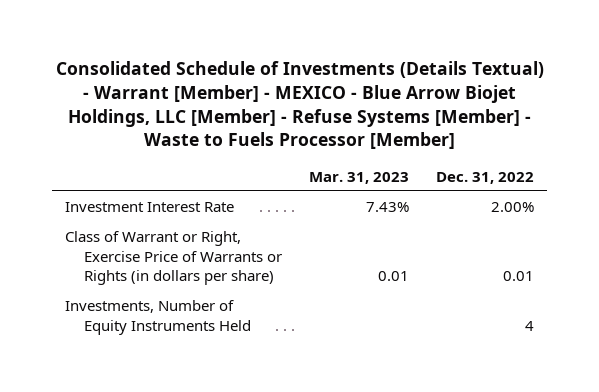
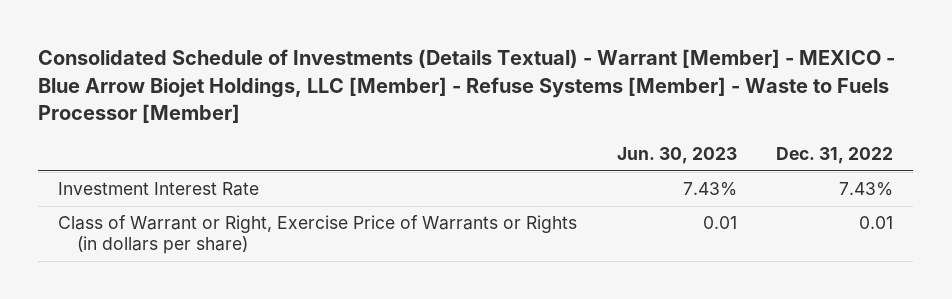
[308,171,409,184] Mar. 31, 2023 -> none
none -> [616,147,737,165] Jun. 30, 2023
[490,202,534,213] 2.00% -> [839,182,894,197] 7.43%
[65,300,252,335] Investments, Number of Equity Instruments Held -> none

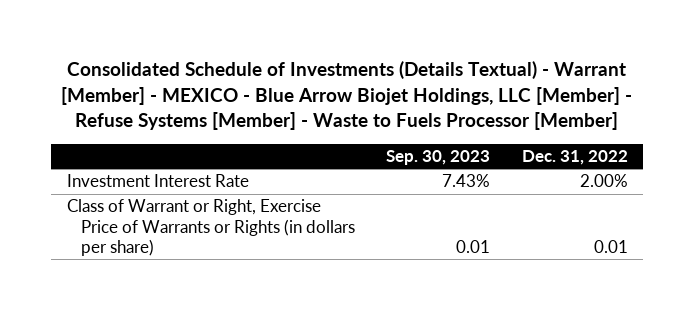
[616,147,737,165] Jun. 30, 2023 -> none
none -> [386,149,491,165] Sep. 30, 2023
[839,182,894,197] 7.43% -> [579,174,628,188] 2.00%

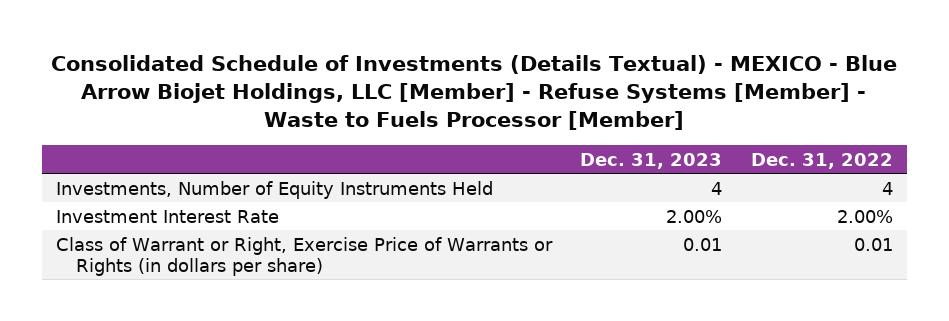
[61,61,633,131] Consolidated Schedule of Investments (Details Textual) - Warrant [Member] - MEXICO - Blue Arrow Biojet Holdings, LLC [Member] - Refuse Systems [Member] - Waste to Fuels Processor [Member] -> [51,54,898,131] Consolidated Schedule of Investments (Details Textual) - MEXICO - Blue Arrow Biojet Holdings, LLC [Member] - Refuse Systems [Member] - Waste to Fuels Processor [Member]
[386,149,491,165] Sep. 30, 2023 -> none
none -> [580,153,723,170] Dec. 31, 2023
none -> [56,180,494,199] Investments, Number of Equity Instruments Held

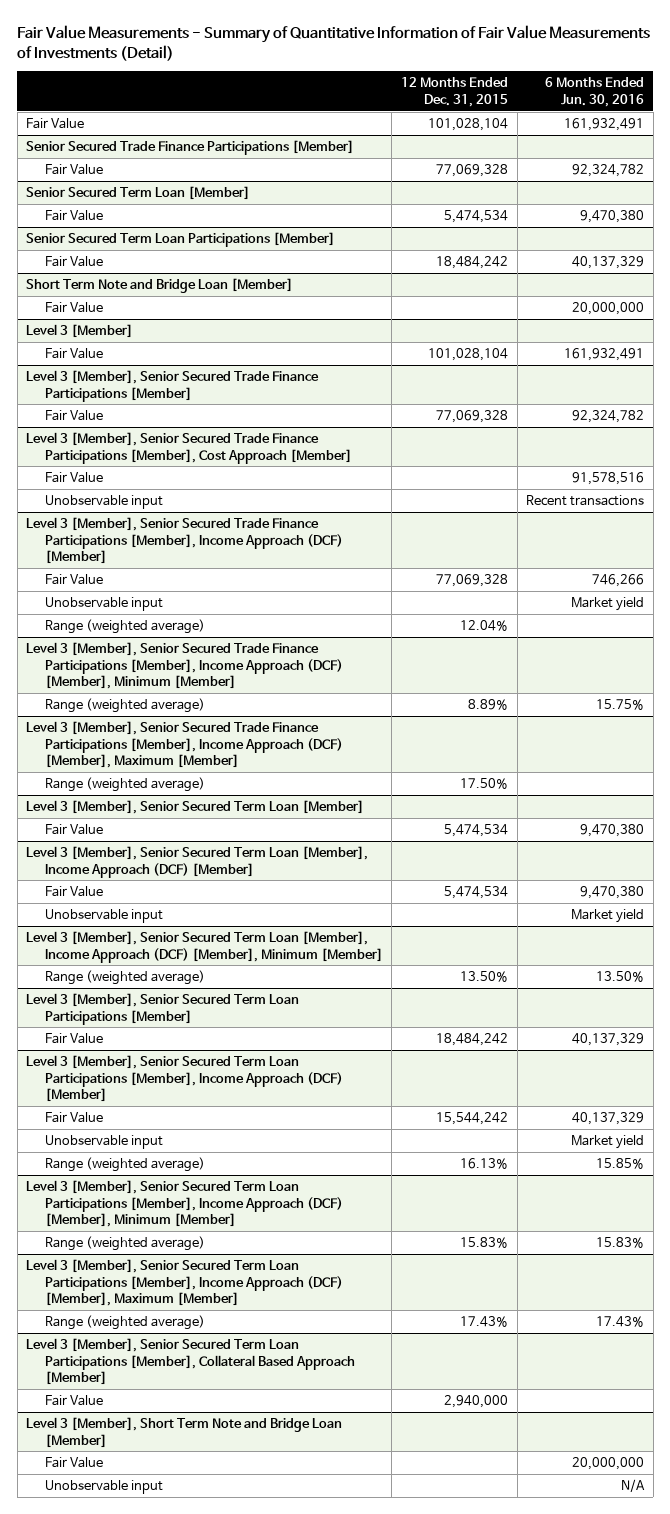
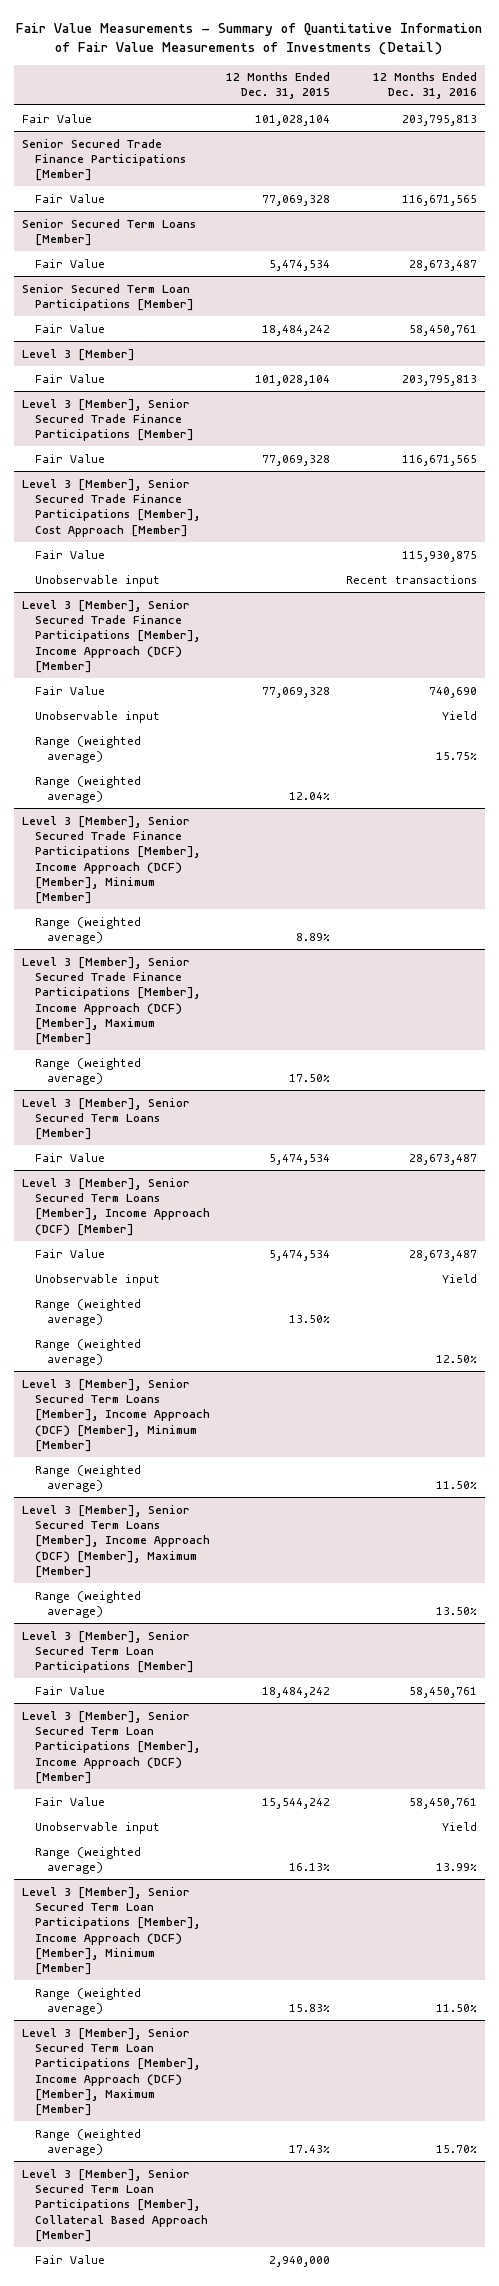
[545,77,645,107] 6 Months Ended Jun. 30, 2016 -> none
none -> [372,72,477,100] 12 Months Ended Dec. 31, 2016
[26,186,251,201] Senior Secured Term Loan [Member] -> [22,218,197,246] Senior Secured Term Loans [Member]
[26,278,294,294] Short Term Note and Bridge Loan [Member] -> none
[44,302,103,314] Fair Value -> none
none -> [34,735,141,763] Range (weighted average)
[26,800,365,815] Level 3 [Member], Senior Secured Term Loan [Member] -> [22,1097,191,1141] Level 3 [Member], Senior Secured Term Loans [Member]
[26,846,369,878] Level 3 [Member], Senior Secured Term Loan [Member], Income Approach (DCF) [Member] -> [22,1177,210,1236] Level 3 [Member], Senior Secured Term Loans [Member], Income Approach (DCF) [Member]
[26,931,383,963] Level 3 [Member], Senior Secured Term Loan [Member], Income Approach (DCF) [Member], Minimum [Member] -> none
none -> [34,1338,141,1366] Range (weighted average)
none -> [22,1378,210,1452] Level 3 [Member], Senior Secured Term Loans [Member], Income Approach (DCF) [Member], Minimum [Member]
none -> [34,1464,141,1492] Range (weighted average)
none -> [22,1504,210,1578] Level 3 [Member], Senior Secured Term Loans [Member], Income Approach (DCF) [Member], Maximum [Member]
none -> [34,1590,141,1618] Range (weighted average)
[26,1417,343,1448] Level 3 [Member], Short Term Note and Bridge Loan [Member] -> none
[44,1457,103,1469] Fair Value -> none
[44,1480,163,1495] Unobservable input -> none

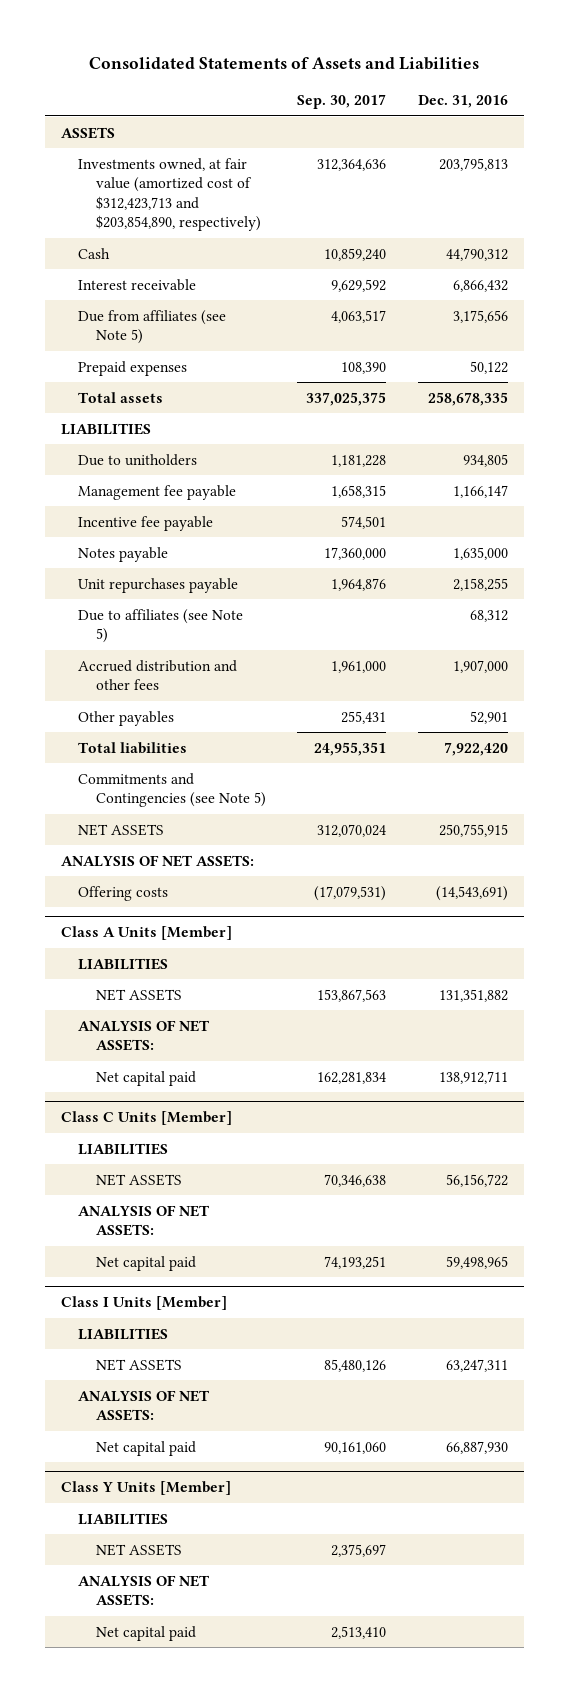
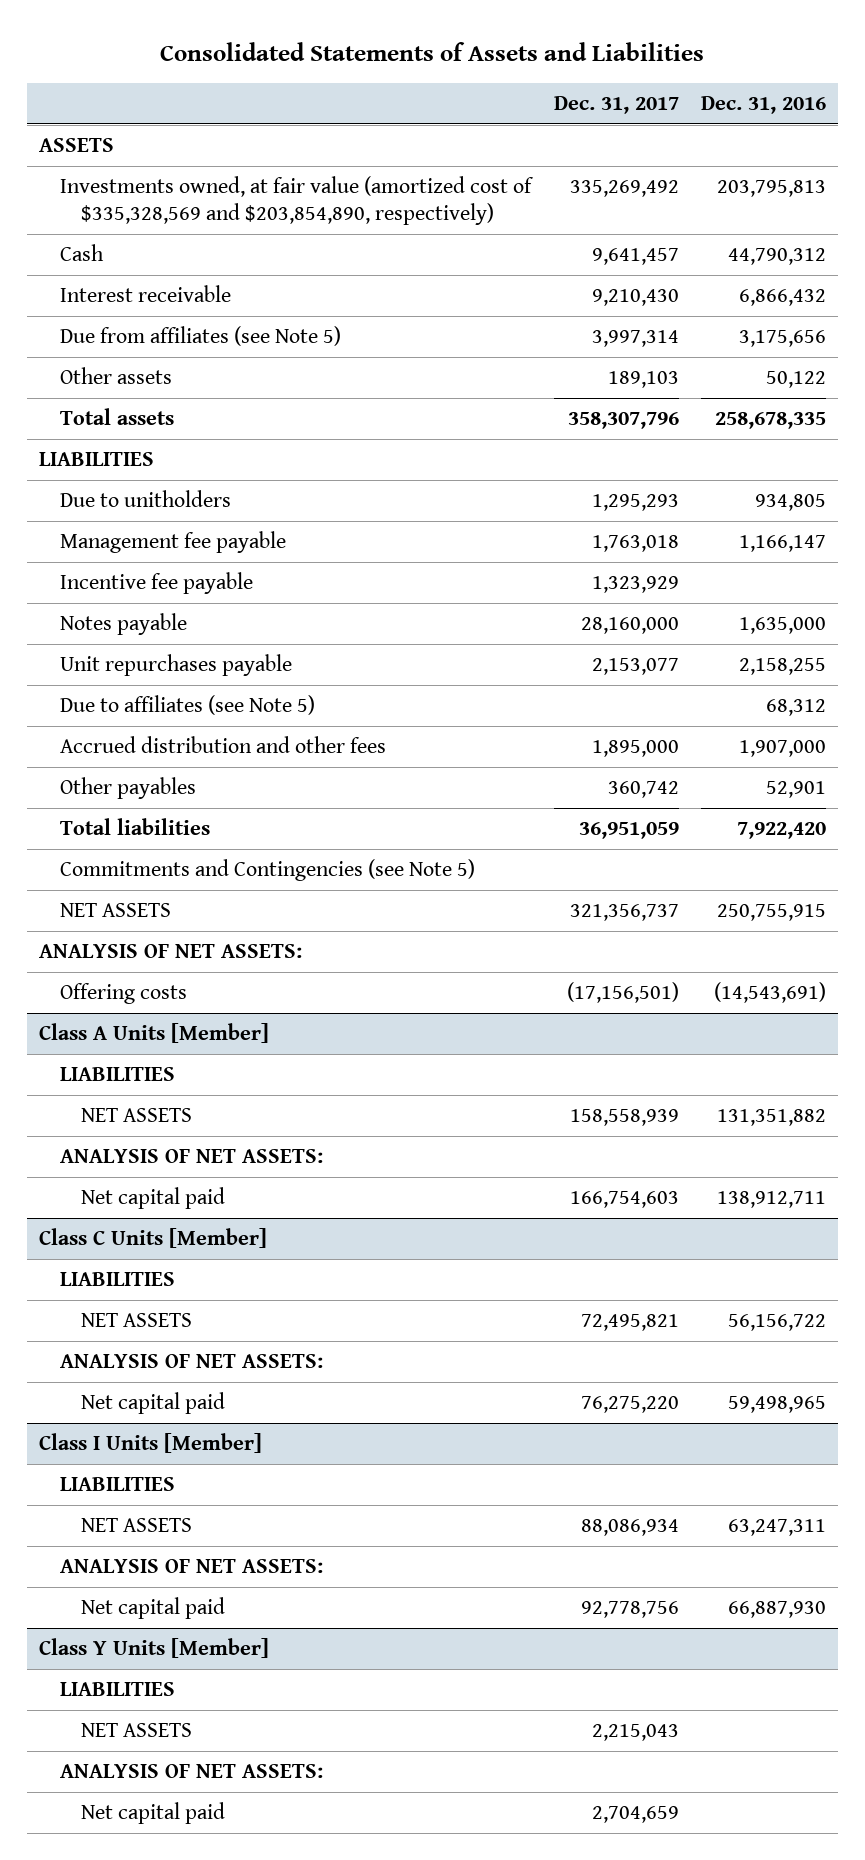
[297,94,387,110] Sep. 30, 2017 -> none
none -> [553,96,679,115] Dec. 31, 2017
[78,157,261,232] Investments owned, at fair value (amortized cost of $312,423,713 and $203,854,890, respectively) -> [60,176,535,226] Investments owned, at fair value (amortized cost of $335,328,569 and $203,854,890, respectively)
[78,360,188,376] Prepaid expenses -> [60,367,173,385] Other assets

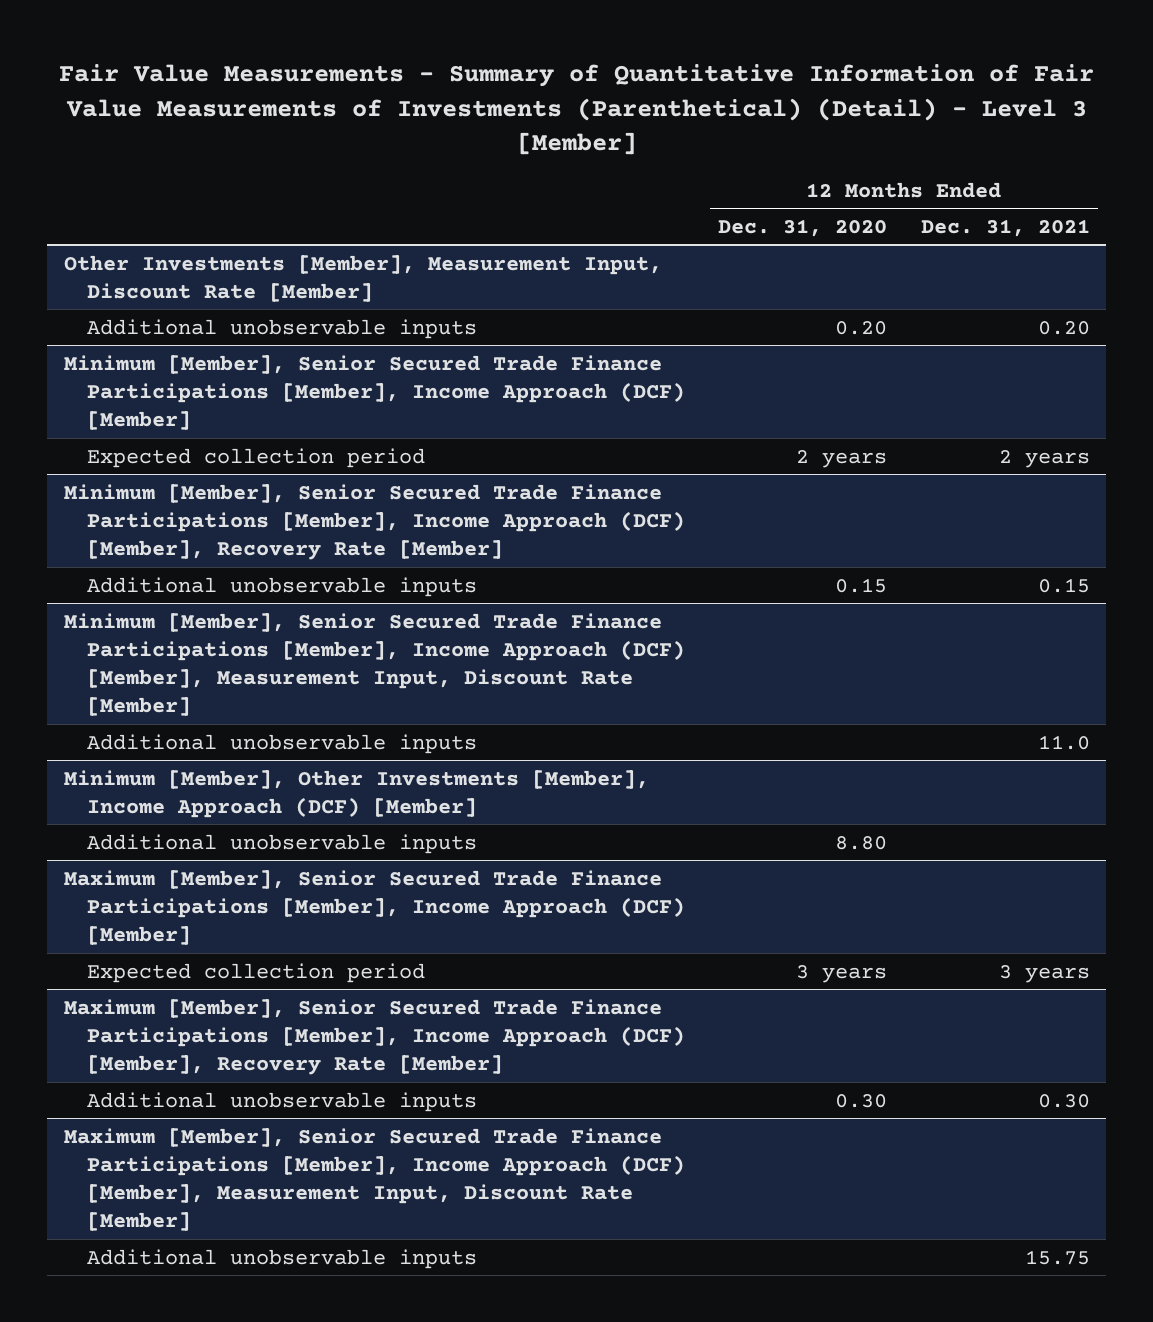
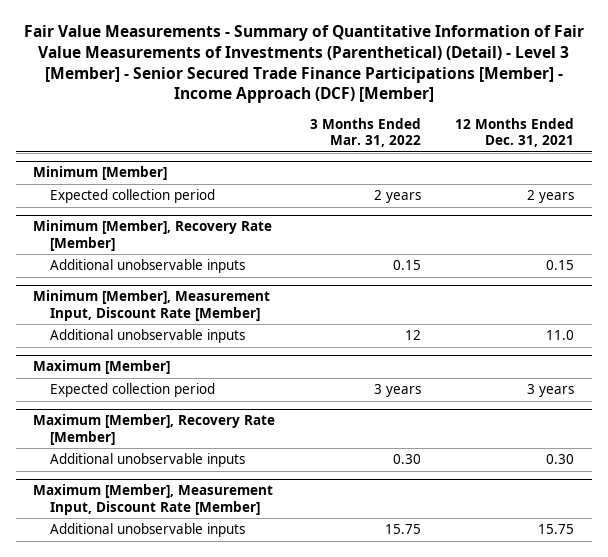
[58,64,1094,155] Fair Value Measurements - Summary of Quantitative Information of Fair Value Measurements of Investments (Parenthetical) (Detail) - Level 3 [Member] -> [23,24,584,104] Fair Value Measurements - Summary of Quantitative Information of Fair Value Measurements of Investments (Parenthetical) (Detail) - Level 3 [Member] - Senior Secured Trade Finance Participations [Member] - Income Approach (DCF) [Member]
[718,218,888,237] Dec. 31, 2020 -> none
none -> [309,118,421,148] 3 Months Ended Mar. 31, 2022
[63,254,662,302] Other Investments [Member], Measurement Input, Discount Rate [Member] -> none
[86,318,477,339] Additional unobservable inputs -> none
[63,354,685,430] Minimum [Member], Senior Secured Trade Finance Participations [Member], Income Approach (DCF) [Member] -> none
none -> [33,166,168,181] Minimum [Member]
[63,483,685,560] Minimum [Member], Senior Secured Trade Finance Participations [Member], Income Approach (DCF) [Member], Recovery Rate [Member] -> none
none -> [33,220,273,251] Minimum [Member], Recovery Rate [Member]
[63,612,685,717] Minimum [Member], Senior Secured Trade Finance Participations [Member], Income Approach (DCF) [Member], Measurement Input, Discount Rate [Member] -> none
none -> [33,290,271,321] Minimum [Member], Measurement Input, Discount Rate [Member]
[63,769,649,818] Minimum [Member], Other Investments [Member], Income Approach (DCF) [Member] -> none
[86,833,477,854] Additional unobservable inputs -> none
[63,869,685,945] Maximum [Member], Senior Secured Trade Finance Participations [Member], Income Approach (DCF) [Member] -> none
none -> [33,360,171,375] Maximum [Member]
[63,998,685,1075] Maximum [Member], Senior Secured Trade Finance Participations [Member], Income Approach (DCF) [Member], Recovery Rate [Member] -> none
none -> [33,414,276,445] Maximum [Member], Recovery Rate [Member]
[63,1127,685,1232] Maximum [Member], Senior Secured Trade Finance Participations [Member], Income Approach (DCF) [Member], Measurement Input, Discount Rate [Member] -> none
none -> [33,484,274,515] Maximum [Member], Measurement Input, Discount Rate [Member]

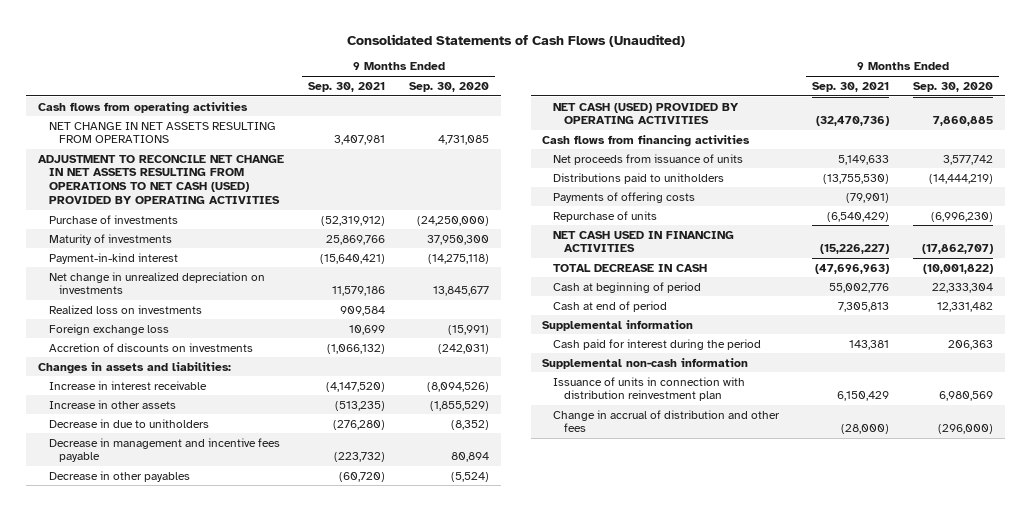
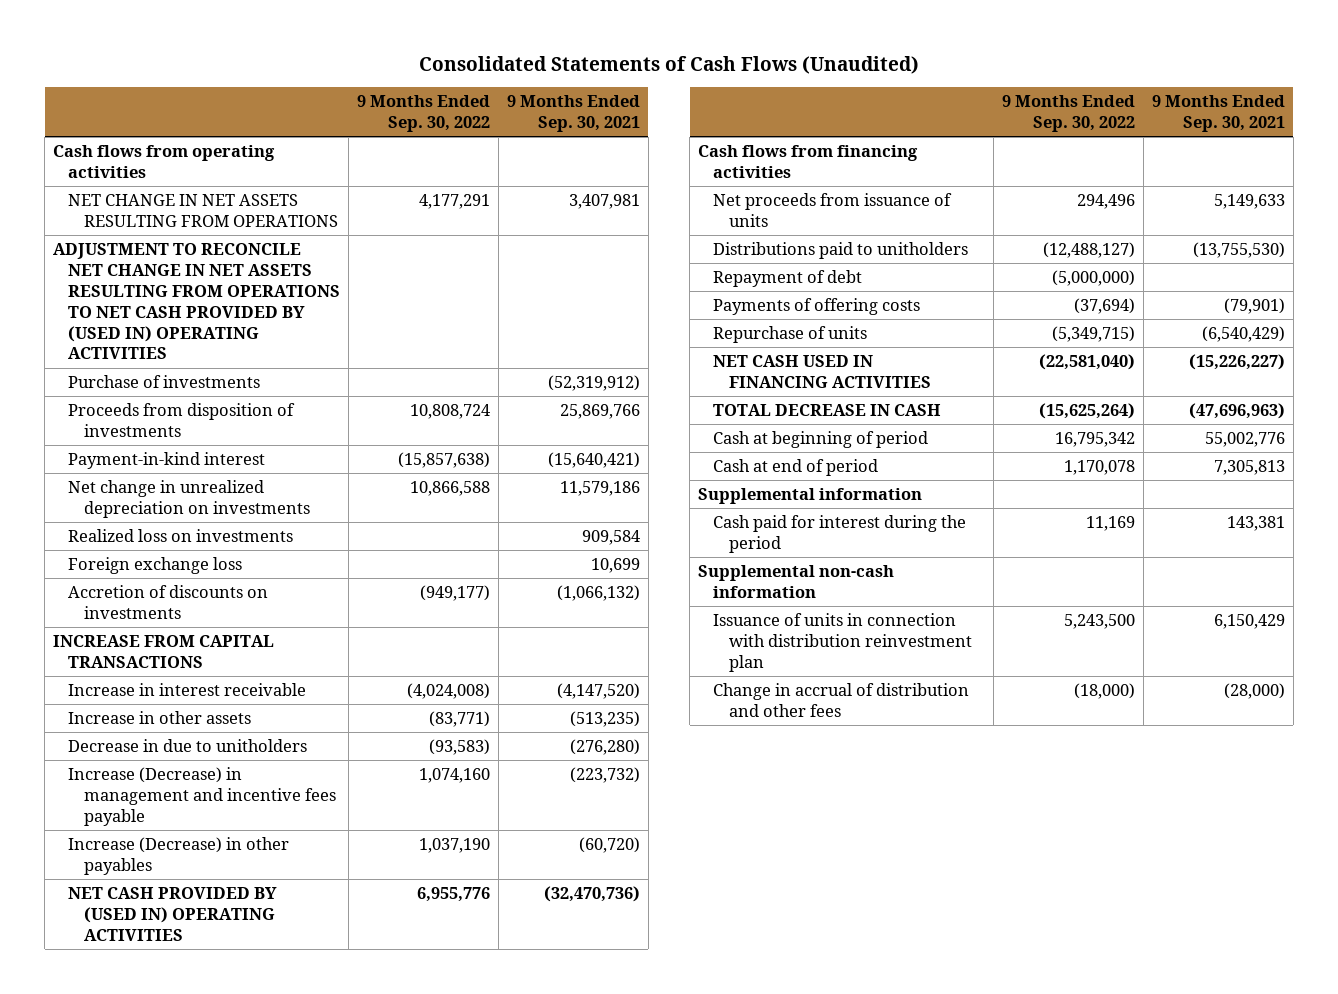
[408,81,489,92] Sep. 30, 2020 -> none
none -> [357,95,491,133] 9 Months Ended Sep. 30, 2022
[38,154,285,204] ADJUSTMENT TO RECONCILE NET CHANGE IN NET ASSETS RESULTING FROM OPERATIONS TO NET CASH (USED) PROVIDED BY OPERATING ACTIVITIES -> [53,243,341,360] ADJUSTMENT TO RECONCILE NET CHANGE IN NET ASSETS RESULTING FROM OPERATIONS TO NET CASH PROVIDED BY (USED IN) OPERATING ACTIVITIES
[48,233,172,245] Maturity of investments -> [68,403,296,437] Proceeds from disposition of investments
[38,361,232,374] Changes in assets and liabilities: -> [53,635,275,668] INCREASE FROM CAPITAL TRANSACTIONS
[48,437,280,463] Decrease in management and incentive fees payable -> [68,767,336,826] Increase (Decrease) in management and incentive fees payable
[48,470,190,482] Decrease in other payables -> [68,837,290,875] Increase (Decrease) in other payables
[553,102,740,125] NET CASH (USED) PROVIDED BY OPERATING ACTIVITIES -> [68,887,278,941] NET CASH PROVIDED BY (USED IN) OPERATING ACTIVITIES
none -> [713,270,863,288] Repayment of debt

